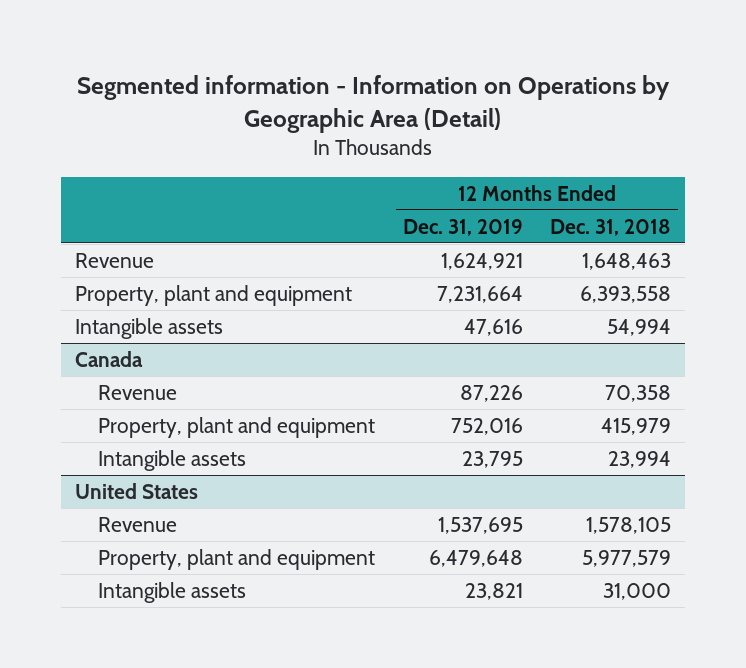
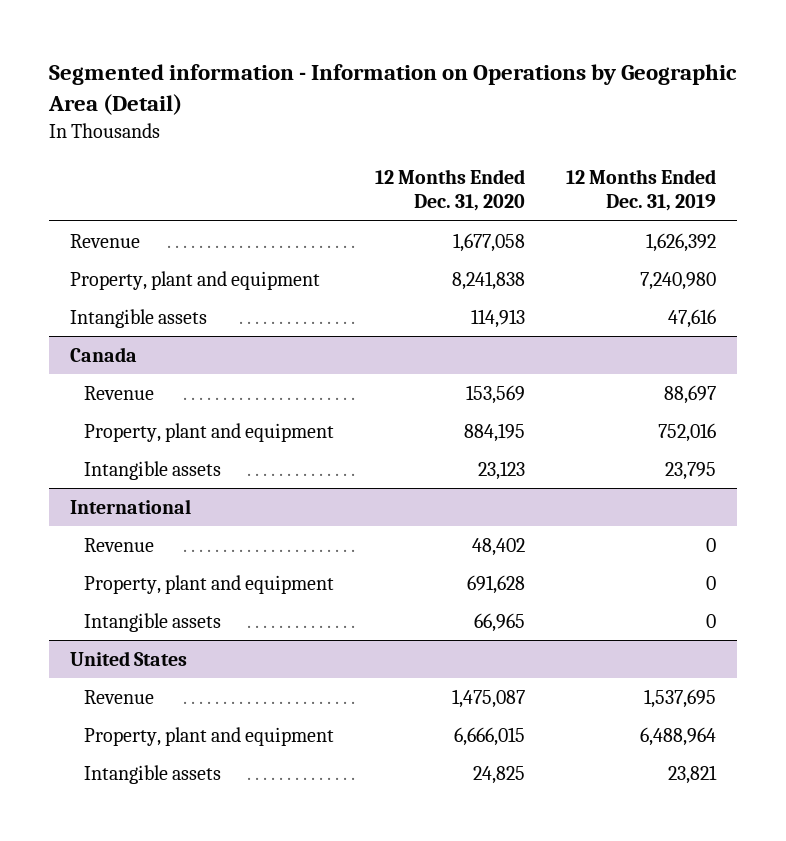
[550,218,672,236] Dec. 31, 2018 -> none
none -> [375,168,526,212] 12 Months Ended Dec. 31, 2020
[440,252,523,270] 1,624,921 -> [646,232,717,252] 1,626,392
[436,285,523,303] 7,231,664 -> [640,271,717,290] 7,240,980
[459,384,523,402] 87,226 -> [664,384,717,404] 88,697
none -> [69,498,191,514] International
none -> [84,537,155,552] Revenue
none -> [84,574,335,594] Property, plant and equipment
none -> [84,612,222,632] Intangible assets
[428,549,523,567] 6,479,648 -> [640,726,717,746] 6,488,964

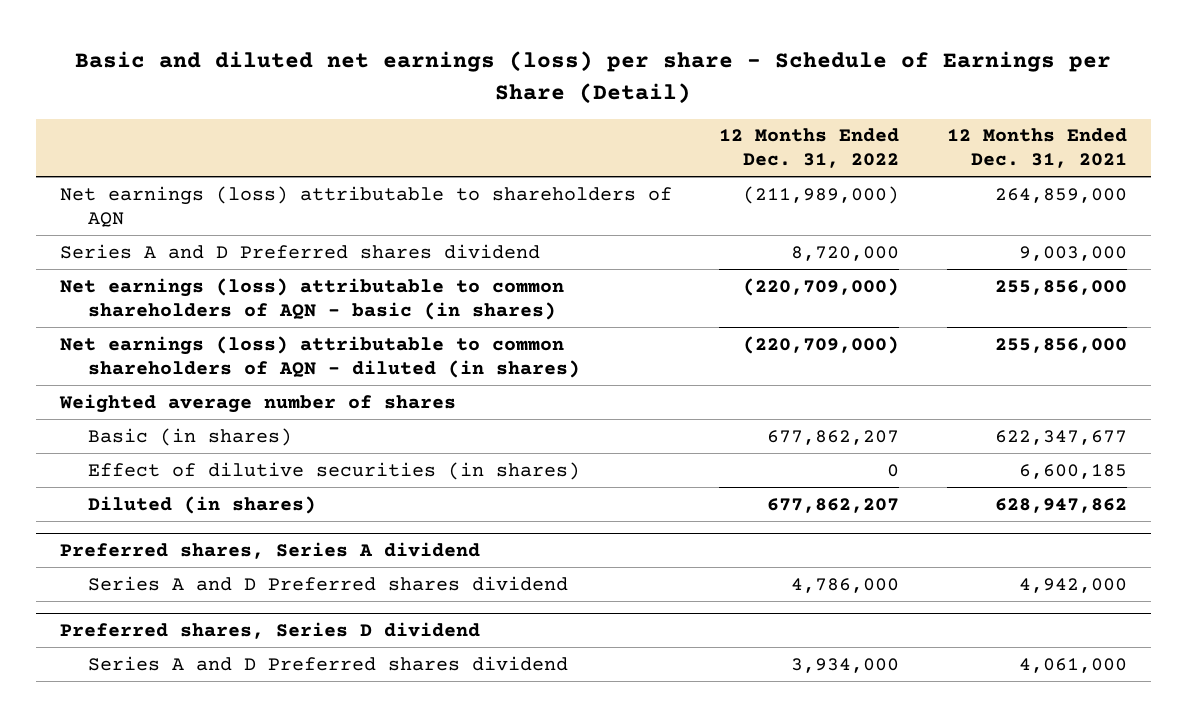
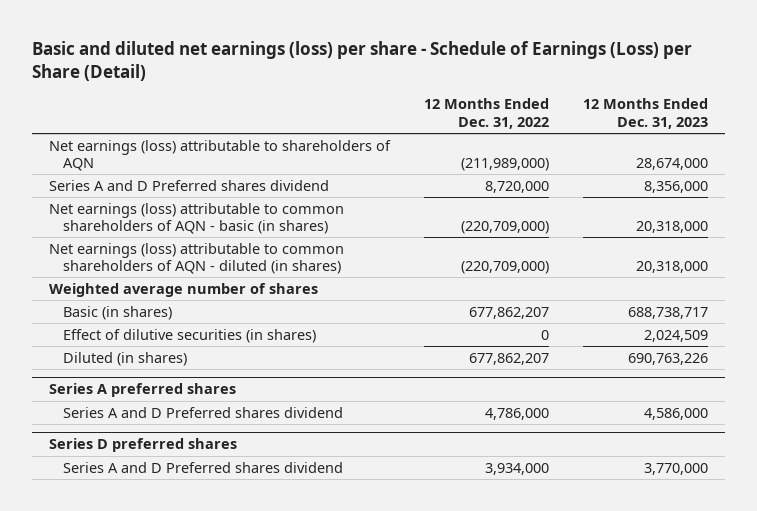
[75,51,1112,104] Basic and diluted net earnings (loss) per share - Schedule of Earnings per Share (Detail) -> [32,41,693,81] Basic and diluted net earnings (loss) per share - Schedule of Earnings (Loss) per Share (Detail)
[947,128,1128,169] 12 Months Ended Dec. 31, 2021 -> none
none -> [582,98,708,129] 12 Months Ended Dec. 31, 2023
[59,541,480,559] Preferred shares, Series A dividend -> [49,383,237,398] Series A preferred shares
[59,621,480,639] Preferred shares, Series D dividend -> [49,438,238,453] Series D preferred shares

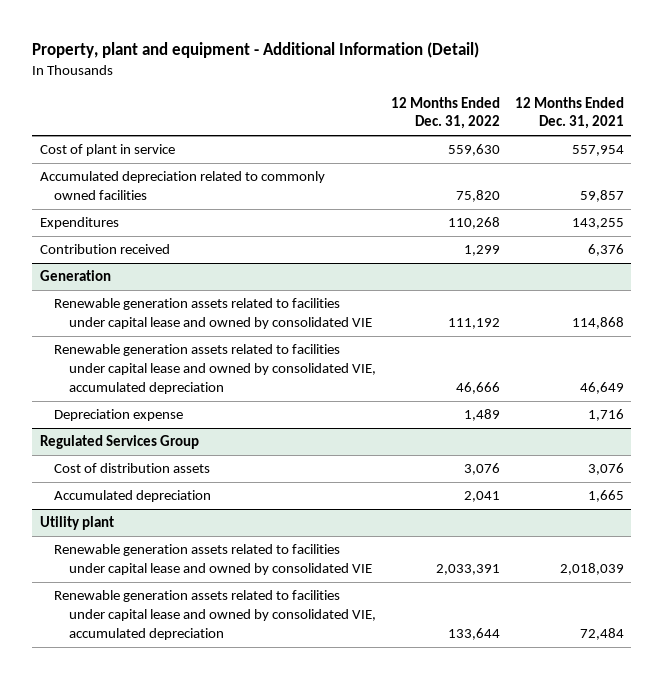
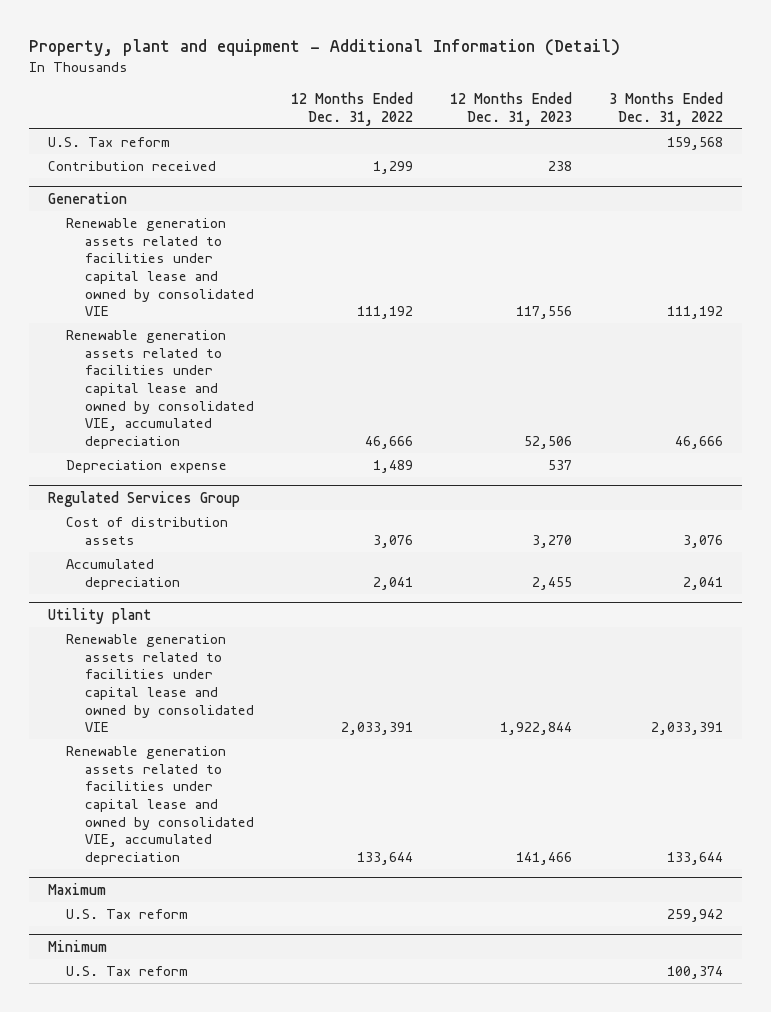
[514,96,624,130] 12 Months Ended Dec. 31, 2021 -> none
none -> [450,92,573,126] 12 Months Ended Dec. 31, 2023
none -> [609,92,724,126] 3 Months Ended Dec. 31, 2022
[39,144,175,157] Cost of plant in service -> none
[39,171,325,201] Accumulated depreciation related to commonly owned facilities -> none
[39,217,119,230] Expenditures -> none
none -> [48,137,171,148] U.S. Tax reform
none -> [48,883,107,896] Maximum
none -> [66,909,189,920] U.S. Tax reform
none -> [48,940,108,953] Minimum
none -> [66,966,189,977] U.S. Tax reform

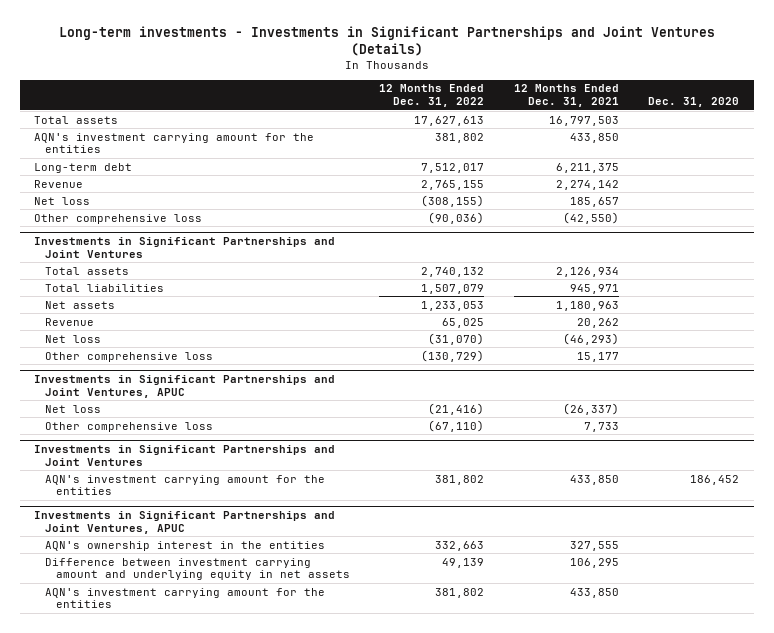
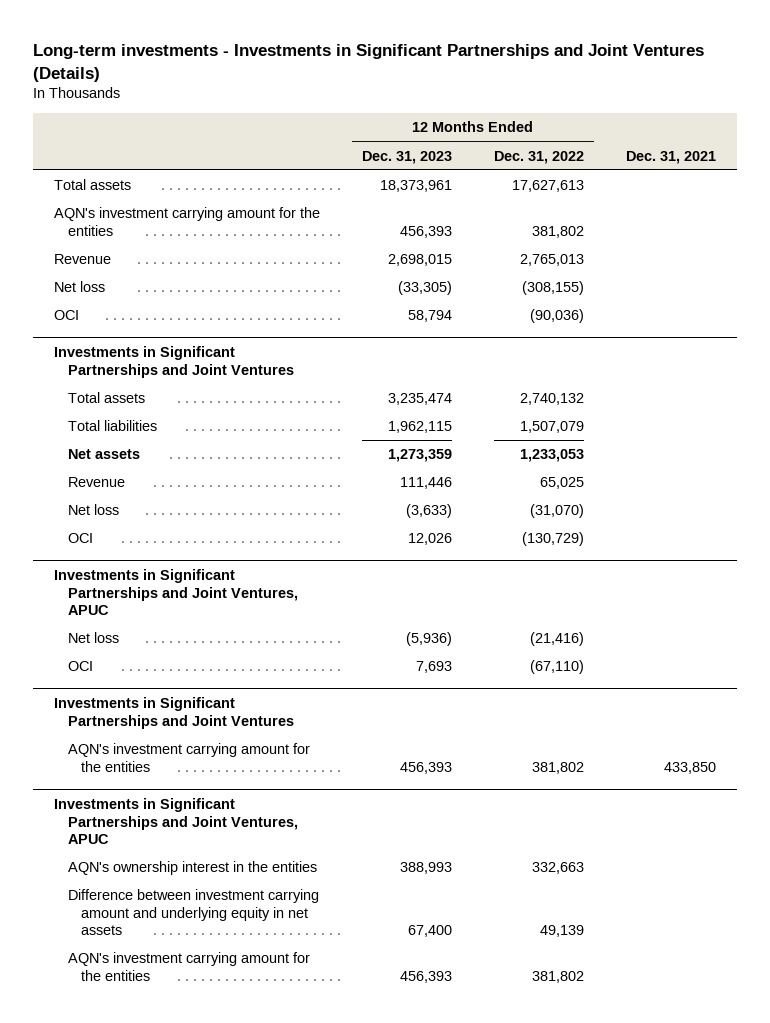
[513,84,619,108] 12 Months Ended Dec. 31, 2021 -> none
[648,97,740,108] Dec. 31, 2020 -> none
none -> [362,150,453,164] Dec. 31, 2023
none -> [625,150,716,164] Dec. 31, 2021
[34,162,133,173] Long-term debt -> none
[421,179,485,190] 2,765,155 -> [519,254,584,267] 2,765,013
[34,213,203,224] Other comprehensive loss -> [54,310,80,321] OCI
[45,351,214,362] Other comprehensive loss -> [67,533,93,544] OCI
[45,421,214,432] Other comprehensive loss -> [67,661,93,672] OCI

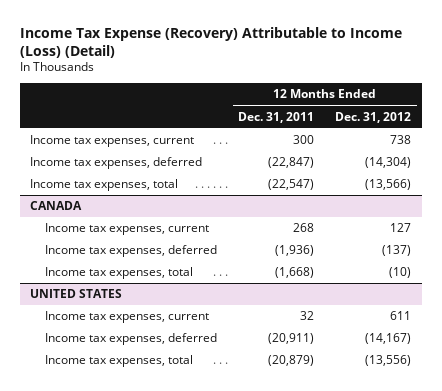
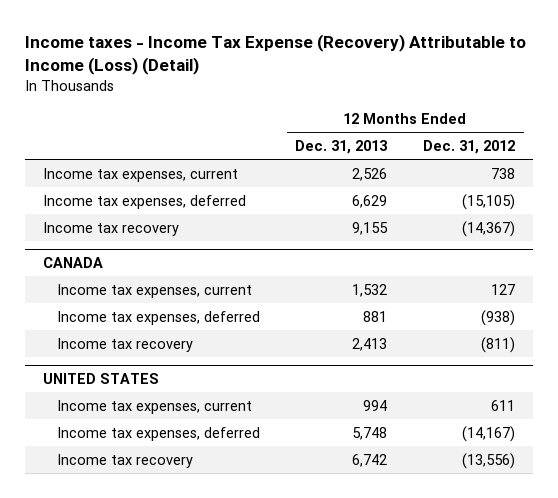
[19,26,402,58] Income Tax Expense (Recovery) Attributable to Income (Loss) (Detail) -> [25,34,527,75] Income taxes - Income Tax Expense (Recovery) Attributable to Income (Loss) (Detail)
[238,111,315,123] Dec. 31, 2011 -> none
none -> [295,139,388,154] Dec. 31, 2013
[365,157,412,169] (14,304) -> [461,193,515,210] (15,105)
[30,179,179,192] Income tax expenses, total -> [43,221,180,236] Income tax recovery
[365,179,412,191] (13,566) -> [461,220,515,237] (14,367)
[382,245,412,257] (137) -> [480,309,515,326] (938)
[45,267,194,280] Income tax expenses, total -> [57,337,194,352] Income tax recovery
[389,267,412,279] (10) -> [480,336,515,353] (811)
[45,355,194,368] Income tax expenses, total -> [57,453,194,468] Income tax recovery

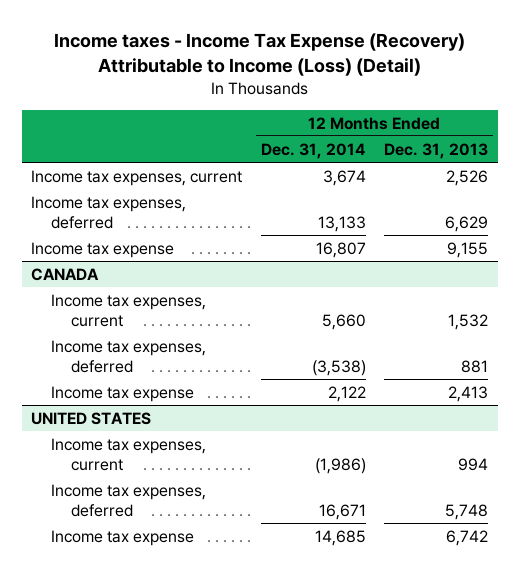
[422,139,515,154] Dec. 31, 2012 -> none
none -> [260,142,366,159] Dec. 31, 2014
[43,221,180,236] Income tax recovery -> [30,241,174,258] Income tax expense
[57,337,194,352] Income tax recovery -> [50,385,194,402] Income tax expense
[57,453,194,468] Income tax recovery -> [50,529,194,546] Income tax expense

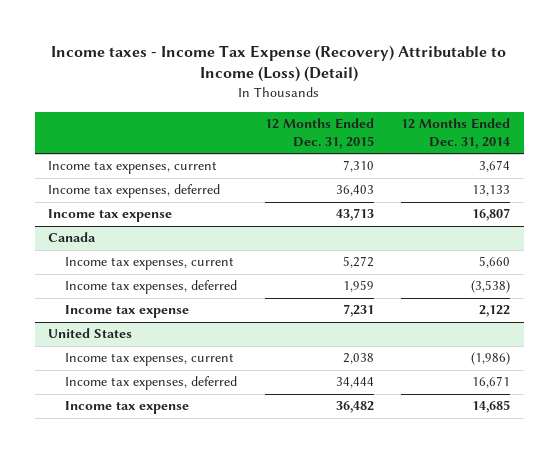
[384,142,489,159] Dec. 31, 2013 -> none
none -> [264,117,374,150] 12 Months Ended Dec. 31, 2015
[30,267,99,281] CANADA -> [48,232,97,243] Canada
[30,411,151,425] UNITED STATES -> [48,328,133,339] United States

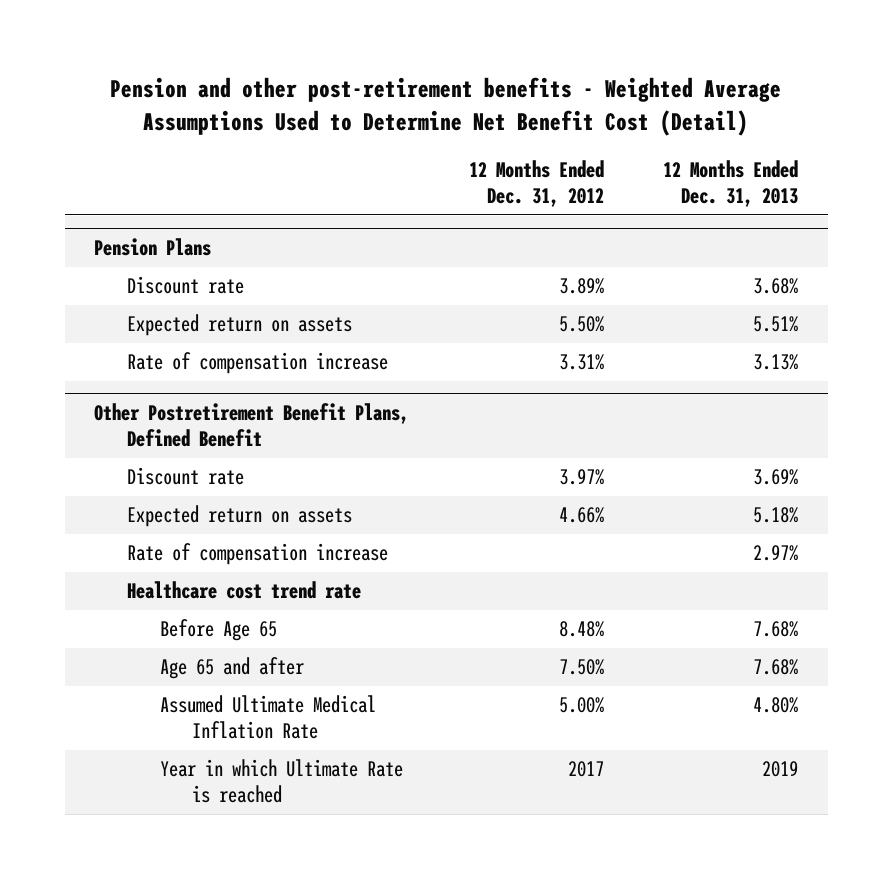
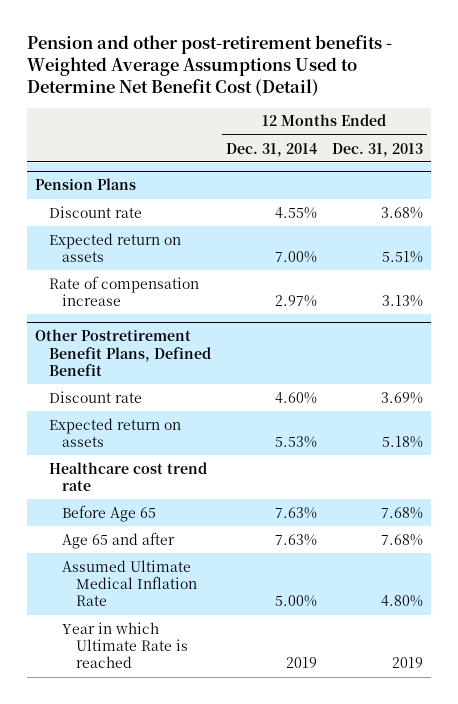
[468,159,604,207] 12 Months Ended Dec. 31, 2012 -> none
none -> [225,142,317,157] Dec. 31, 2014
[126,543,388,566] Rate of compensation increase -> none

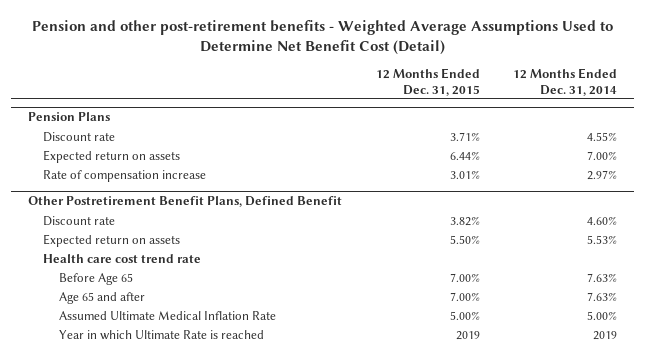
[331,142,423,157] Dec. 31, 2013 -> none
none -> [375,67,480,96] 12 Months Ended Dec. 31, 2015
[48,461,207,492] Healthcare cost trend rate -> [43,253,202,263] Health care cost trend rate

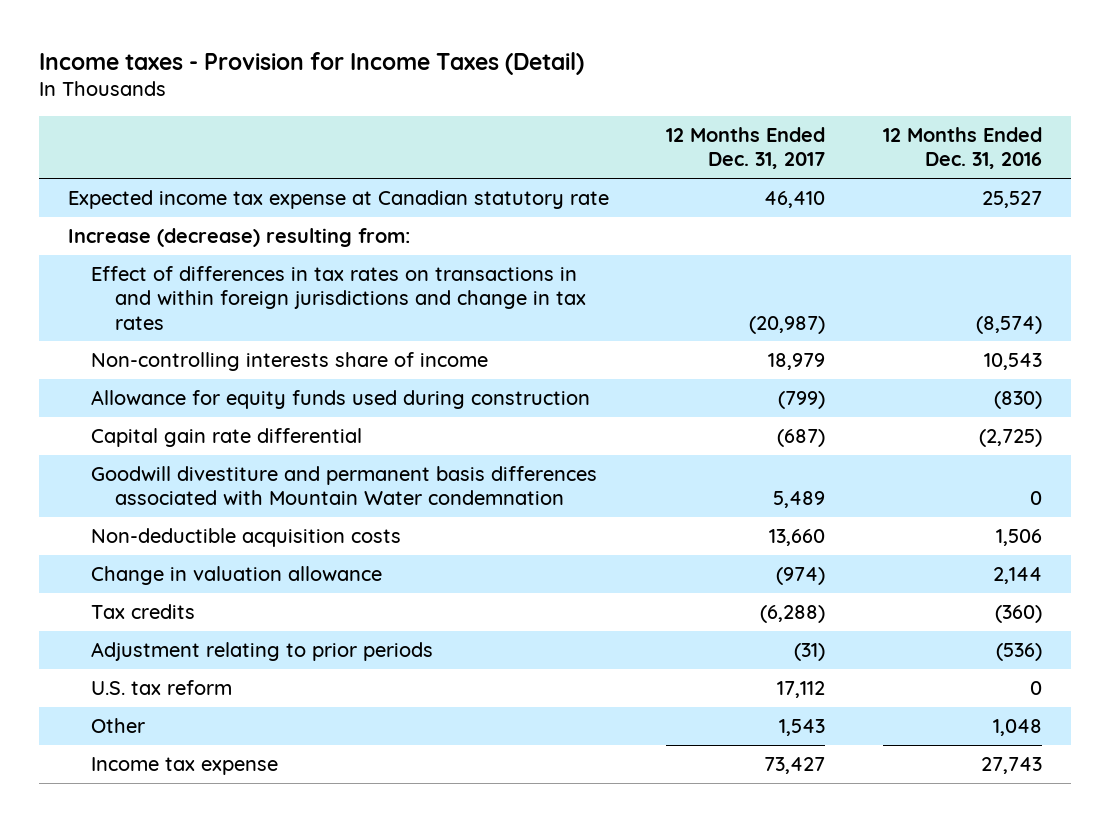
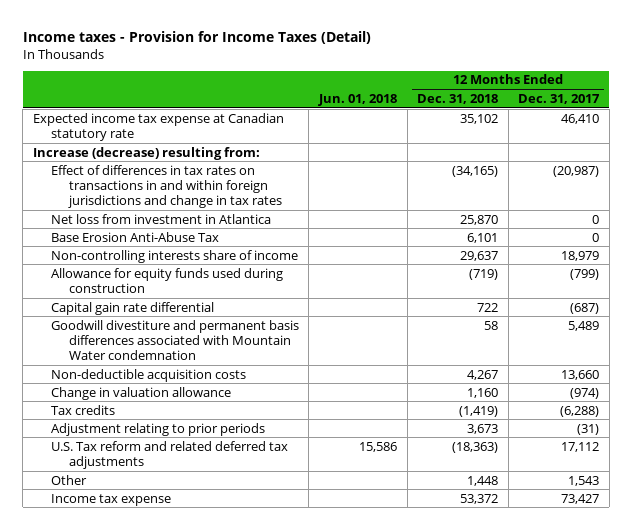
[883,126,1043,170] 12 Months Ended Dec. 31, 2016 -> none
none -> [317,93,397,106] Jun. 01, 2018
none -> [417,93,499,104] Dec. 31, 2018
none -> [50,213,271,224] Net loss from investment in Atlantica
none -> [50,231,219,242] Base Erosion Anti-Abuse Tax
[91,679,233,695] U.S. tax reform -> [50,440,288,469] U.S. Tax reform and related deferred tax adjustments

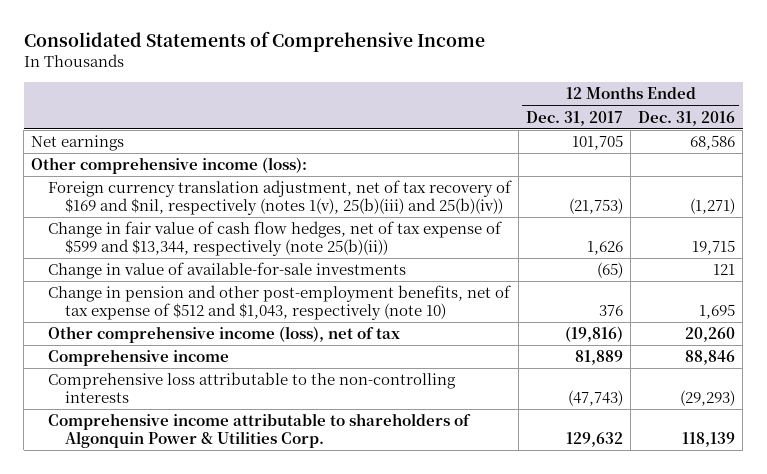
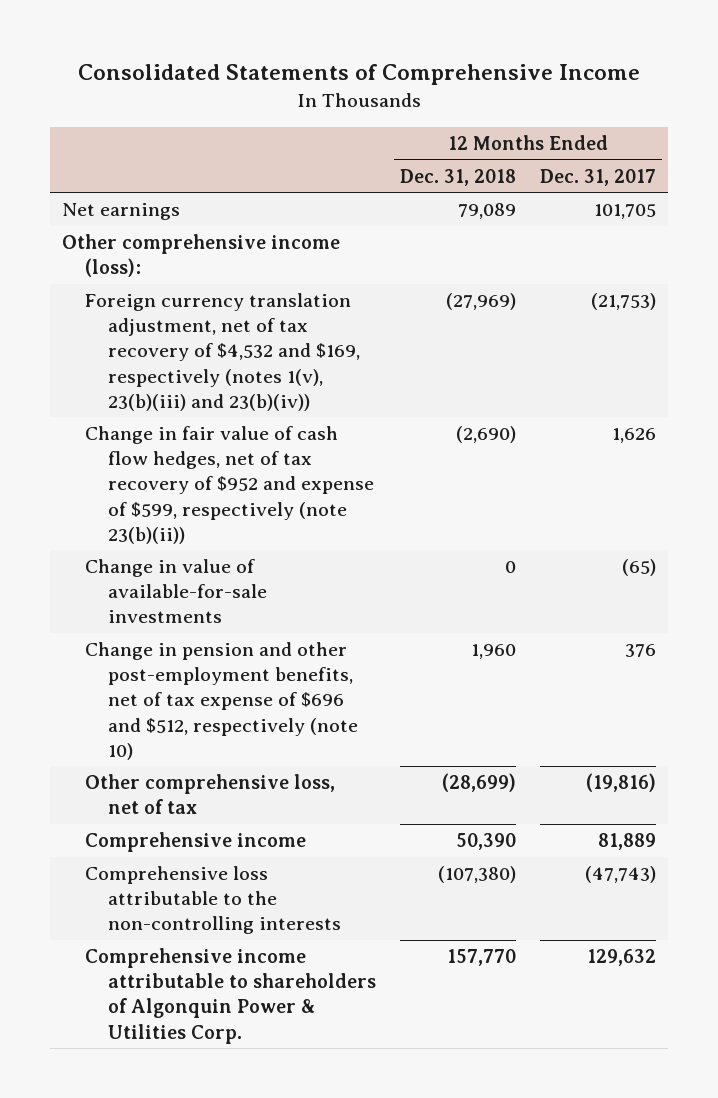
[638,110,736,126] Dec. 31, 2016 -> none
none -> [399,168,516,186] Dec. 31, 2018
[48,180,513,216] Foreign currency translation adjustment, net of tax recovery of $169 and $nil, respectively (notes 1(v), 25(b)(iii) and 25(b)(iv)) -> [84,293,360,411] Foreign currency translation adjustment, net of tax recovery of $4,532 and $169, respectively (notes 1(v), 23(b)(iii) and 23(b)(iv))
[48,221,503,257] Change in fair value of cash flow hedges, net of tax expense of $599 and $13,344, respectively (note 25(b)(ii)) -> [84,426,374,544] Change in fair value of cash flow hedges, net of tax recovery of $952 and expense of $599, respectively (note 23(b)(ii))
[48,285,512,321] Change in pension and other post-employment benefits, net of tax expense of $512 and $1,043, respectively (note 10) -> [84,642,358,760] Change in pension and other post-employment benefits, net of tax expense of $696 and $512, respectively (note 10)
[48,326,401,344] Other comprehensive income (loss), net of tax -> [84,774,335,815] Other comprehensive loss, net of tax

